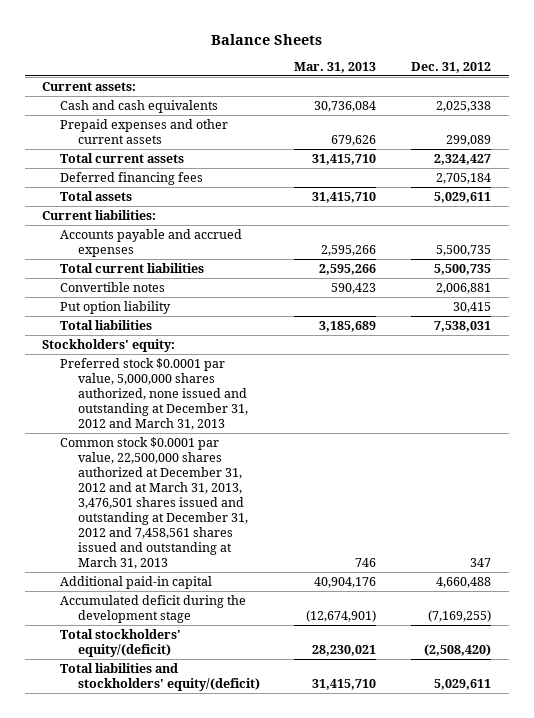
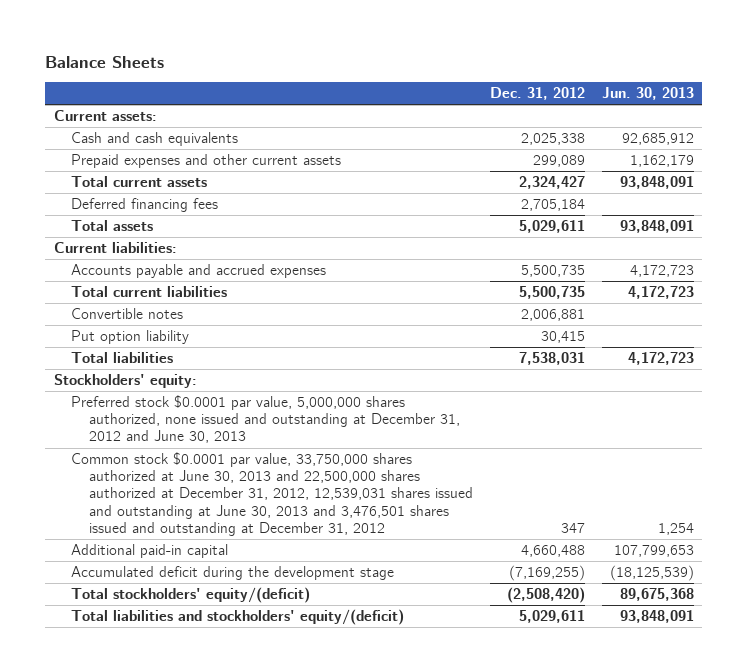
[294,62,377,74] Mar. 31, 2013 -> none
none -> [601,87,694,101] Jun. 30, 2013
[60,357,248,431] Preferred stock $0.0001 par value, 5,000,000 shares authorized, none issued and outstanding at December 31, 2012 and March 31, 2013 -> [71,395,460,444] Preferred stock $0.0001 par value, 5,000,000 shares authorized, none issued and outstanding at December 31, 2012 and June 30, 2013
[60,436,248,570] Common stock $0.0001 par value, 22,500,000 shares authorized at December 31, 2012 and at March 31, 2013, 3,476,501 shares issued and outstanding at December 31, 2012 and 7,458,561 shares issued and outstanding at March 31, 2013 -> [71,452,473,536] Common stock $0.0001 par value, 33,750,000 shares authorized at June 30, 2013 and 22,500,000 shares authorized at December 31, 2012, 12,539,031 shares issued and outstanding at June 30, 2013 and 3,476,501 shares issued and outstanding at December 31, 2012

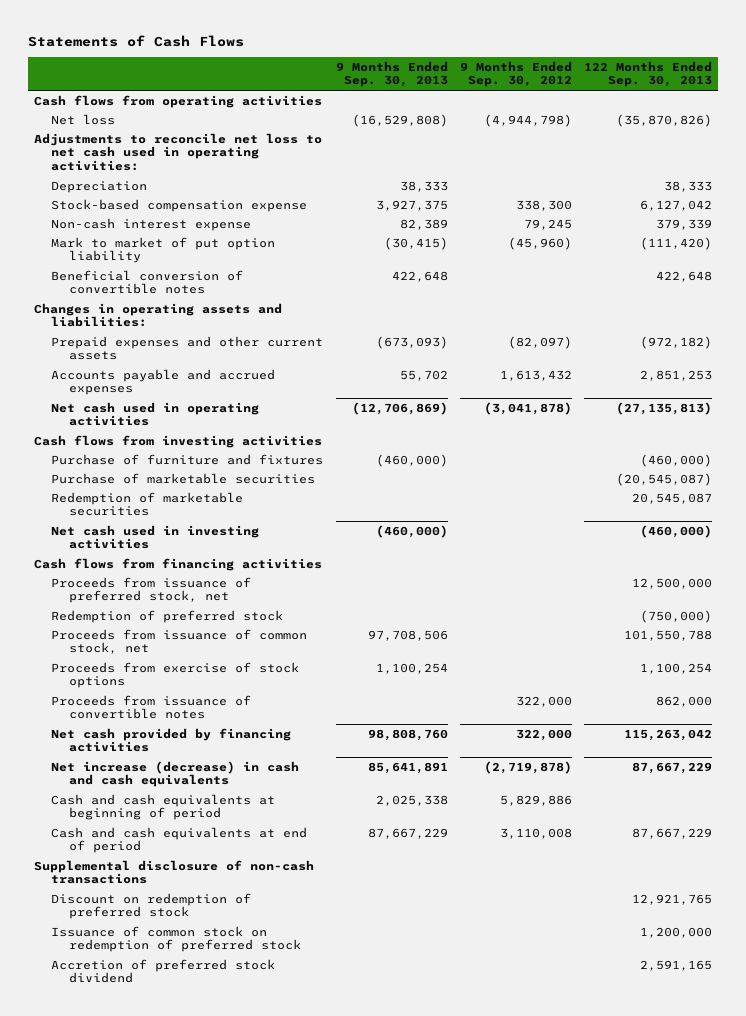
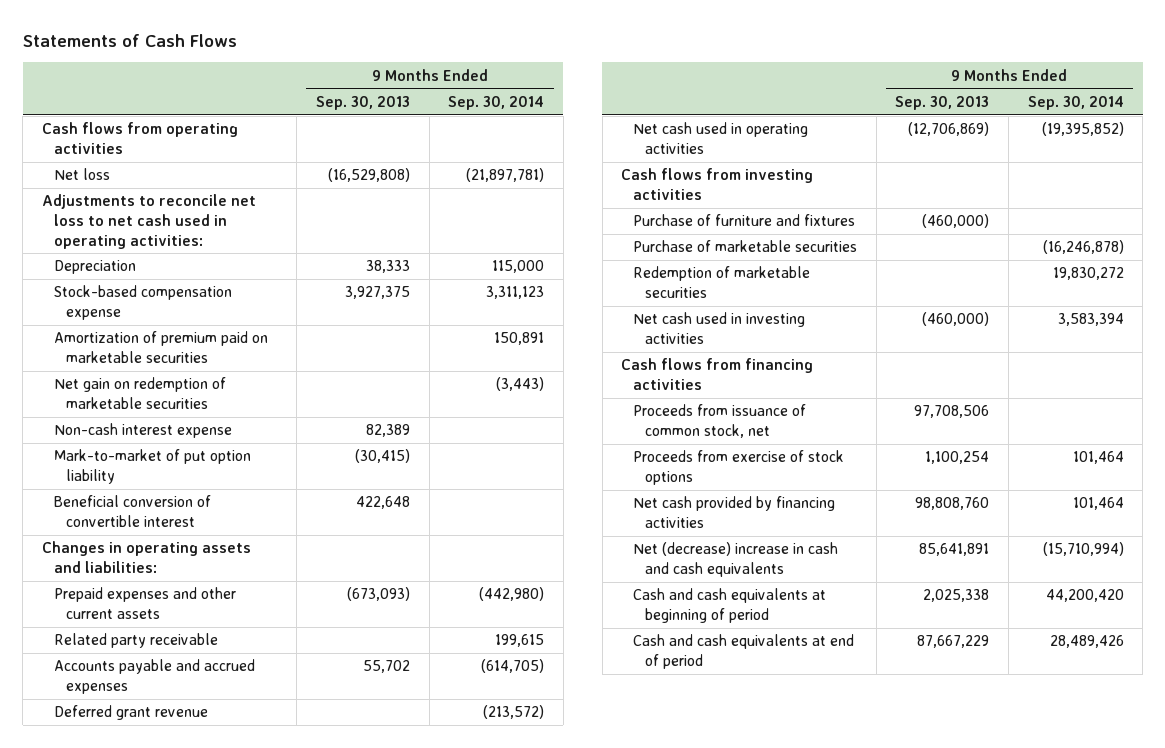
[459,60,572,88] 9 Months Ended Sep. 30, 2012 -> none
[583,60,712,88] 122 Months Ended Sep. 30, 2013 -> none
none -> [448,96,545,111] Sep. 30, 2014
none -> [53,331,268,363] Amortization of premium paid on marketable securities
none -> [53,377,226,409] Net gain on redemption of marketable securities
[51,236,276,264] Mark to market of put option liability -> [53,449,251,484] Mark-to-market of put option liability
[51,269,244,295] Beneficial conversion of convertible notes -> [53,495,211,527] Beneficial conversion of convertible interest
none -> [53,633,218,649] Related party receivable
none -> [53,705,208,721] Deferred grant revenue
[51,576,252,604] Proceeds from issuance of preferred stock, net -> none
[51,609,284,623] Redemption of preferred stock -> none
[51,694,252,720] Proceeds from issuance of convertible notes -> none
[51,760,300,788] Net increase (decrease) in cash and cash equivalents -> [633,542,839,577] Net (decrease) increase in cash and cash equivalents
[33,859,314,885] Supplemental disclosure of non-cash transactions -> none
[51,892,252,920] Discount on redemption of preferred stock -> none
[51,925,302,953] Issuance of common stock on redemption of preferred stock -> none
[51,958,276,984] Accretion of preferred stock dividend -> none

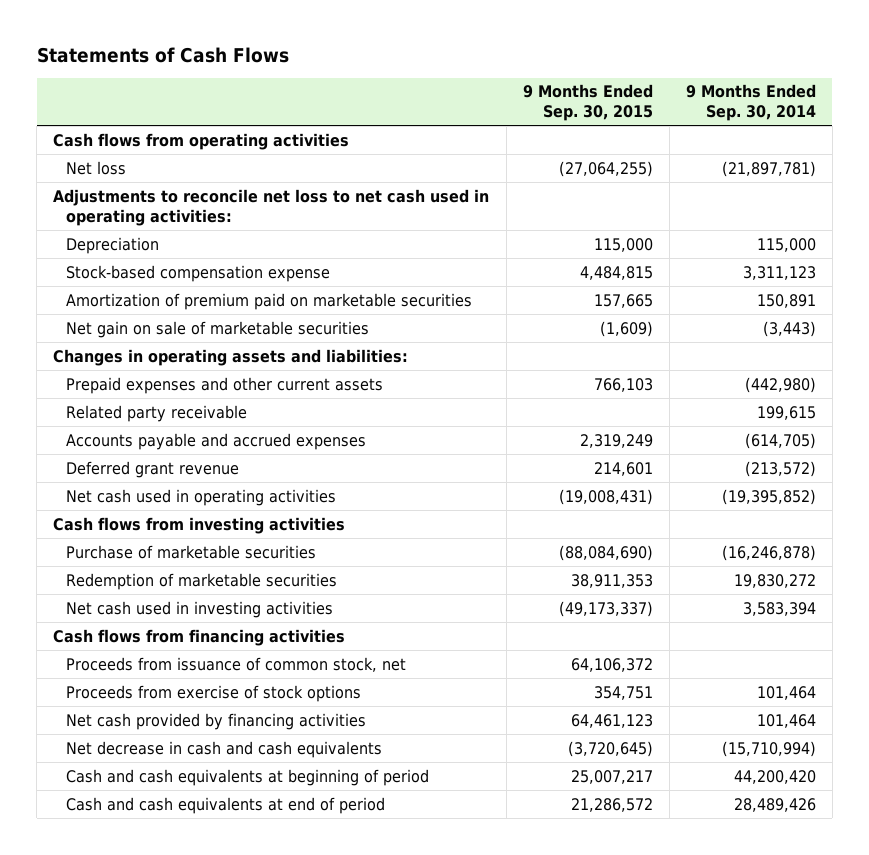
[315,96,410,111] Sep. 30, 2013 -> none
none -> [522,84,653,122] 9 Months Ended Sep. 30, 2015
[53,423,232,439] Non-cash interest expense -> none
[53,449,251,484] Mark-to-market of put option liability -> none
[53,495,211,527] Beneficial conversion of convertible interest -> none
[53,377,226,409] Net gain on redemption of marketable securities -> [66,320,370,338] Net gain on sale of marketable securities
[633,214,856,227] Purchase of furniture and fixtures -> none
[633,542,839,577] Net (decrease) increase in cash and cash equivalents -> [66,740,383,758] Net decrease in cash and cash equivalents

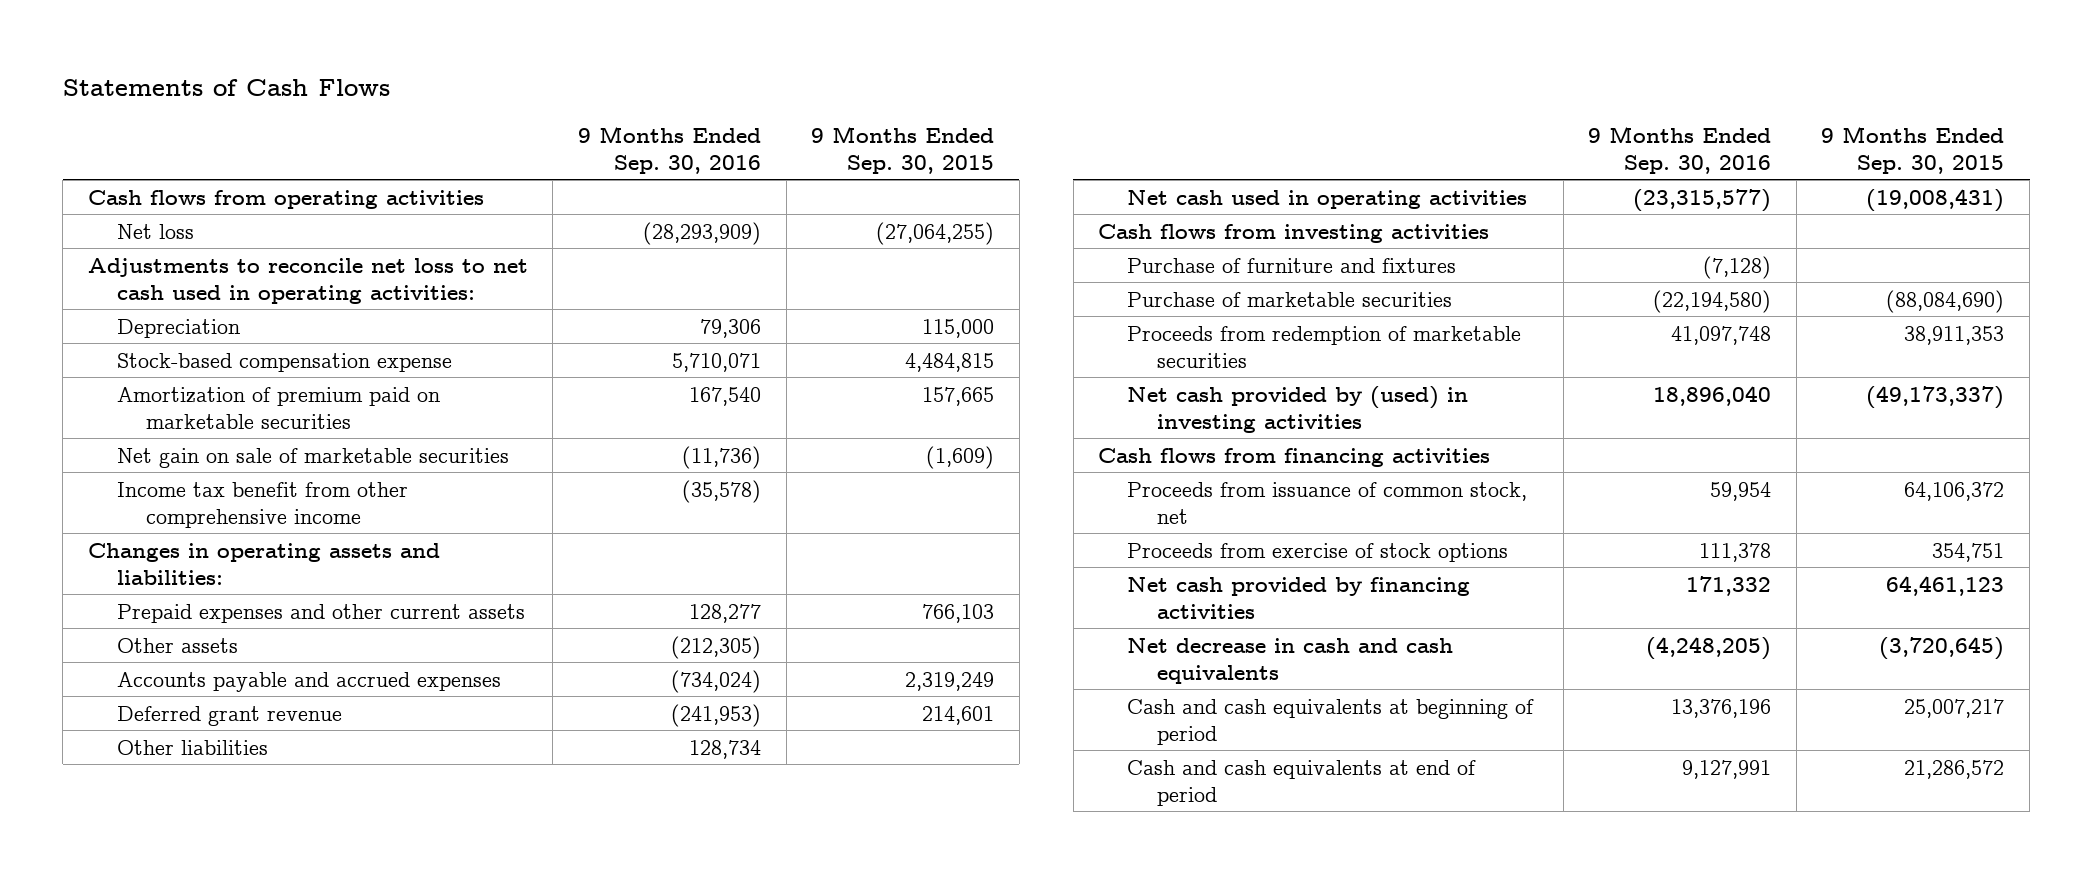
[685,84,816,122] 9 Months Ended Sep. 30, 2014 -> none
none -> [577,125,761,174] 9 Months Ended Sep. 30, 2016
none -> [117,481,409,528] Income tax benefit from other comprehensive income
[66,404,248,422] Related party receivable -> none
none -> [117,637,239,653] Other assets
none -> [117,739,269,755] Other liabilities
none -> [1127,257,1457,273] Purchase of furniture and fixtures
[66,572,338,590] Redemption of marketable securities -> [1127,325,1522,368] Proceeds from redemption of marketable securities
[66,600,334,618] Net cash used in investing activities -> [1127,385,1469,433] Net cash provided by (used) in investing activities

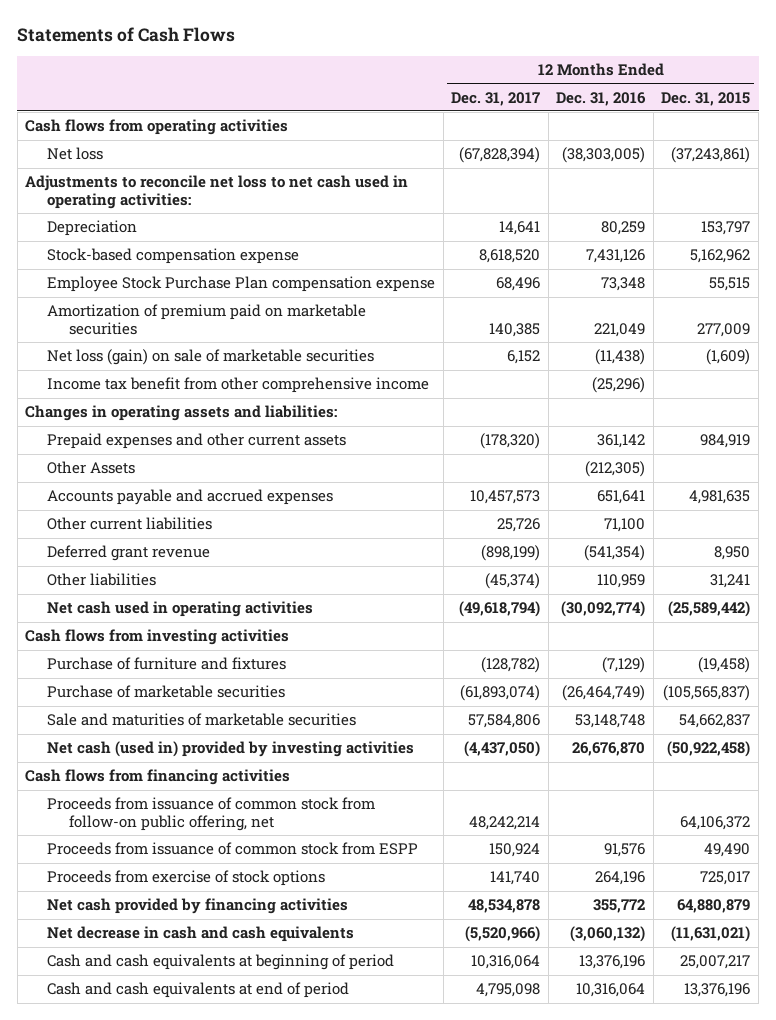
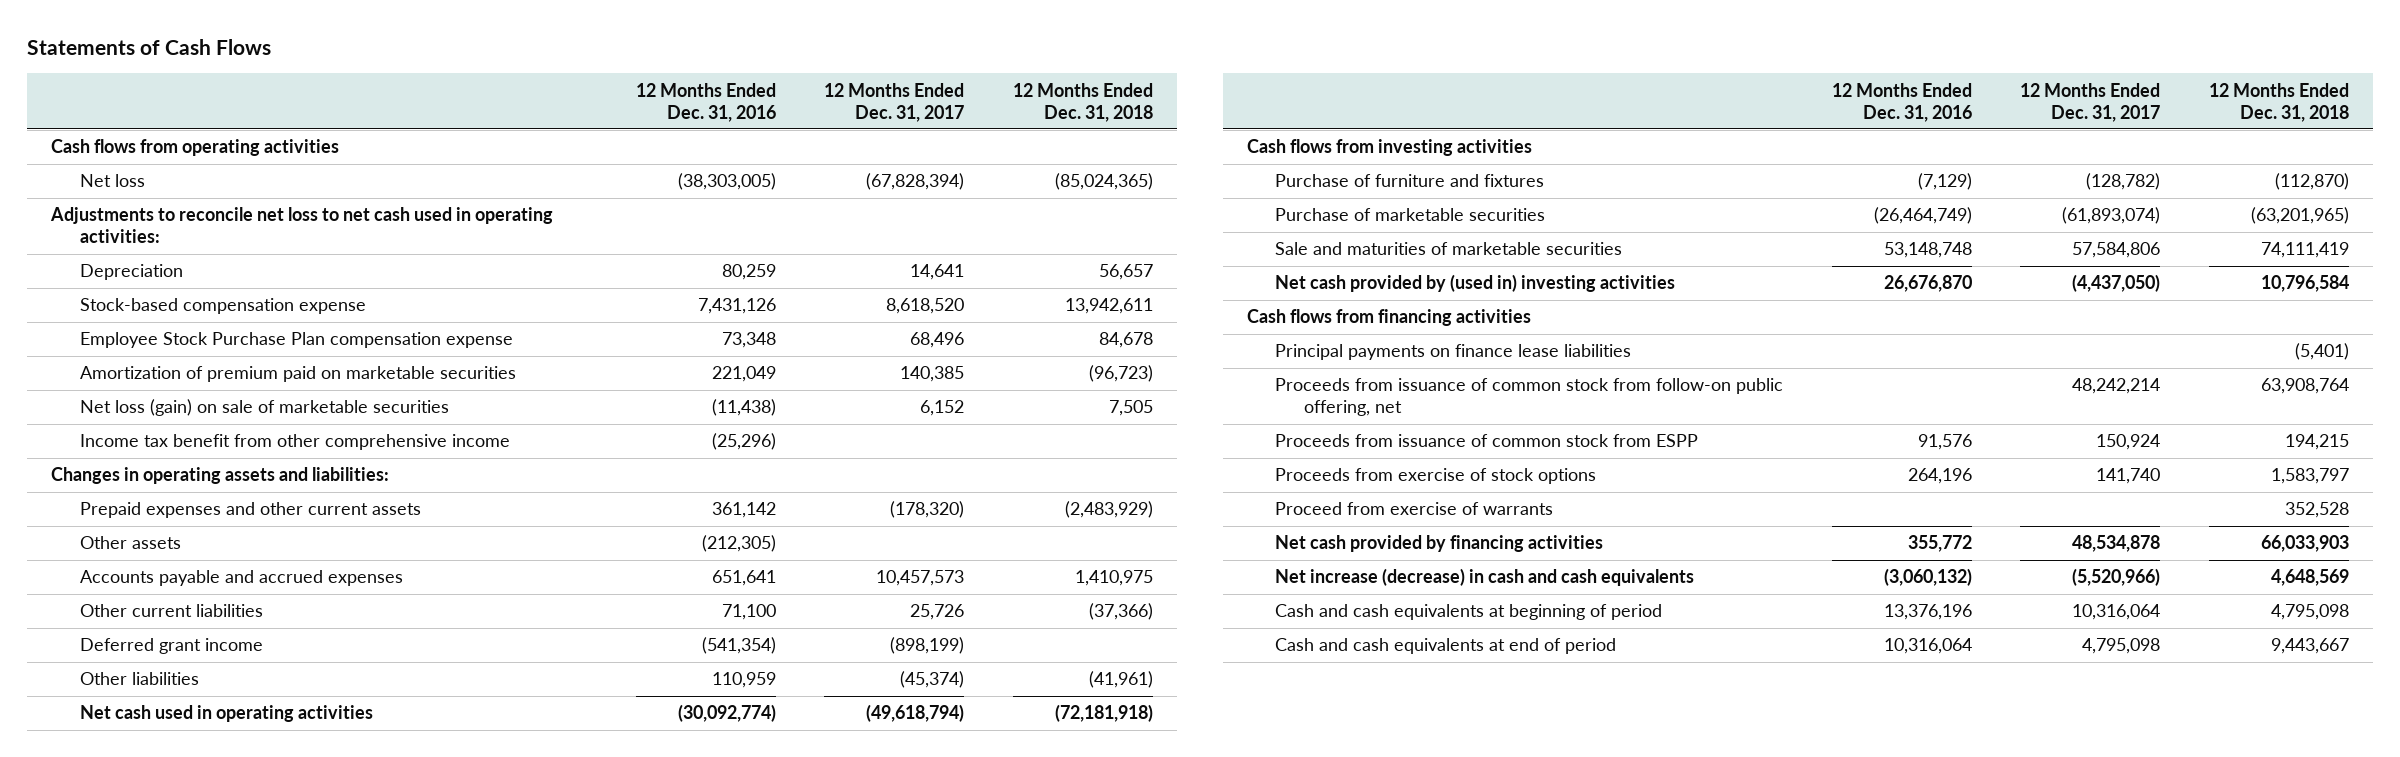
[661,91,751,106] Dec. 31, 2015 -> none
none -> [1012,82,1153,122] 12 Months Ended Dec. 31, 2018
[47,461,136,475] Other Assets -> [79,536,181,550] Other assets
[47,545,211,562] Deferred grant revenue -> [79,638,263,655] Deferred grant income
[47,741,415,758] Net cash (used in) provided by investing activities -> [1275,274,1676,293] Net cash provided by (used in) investing activities
none -> [1275,344,1632,361] Principal payments on finance lease liabilities
none -> [1275,502,1554,516] Proceed from exercise of warrants
[47,926,355,943] Net decrease in cash and cash equivalents -> [1275,568,1695,587] Net increase (decrease) in cash and cash equivalents

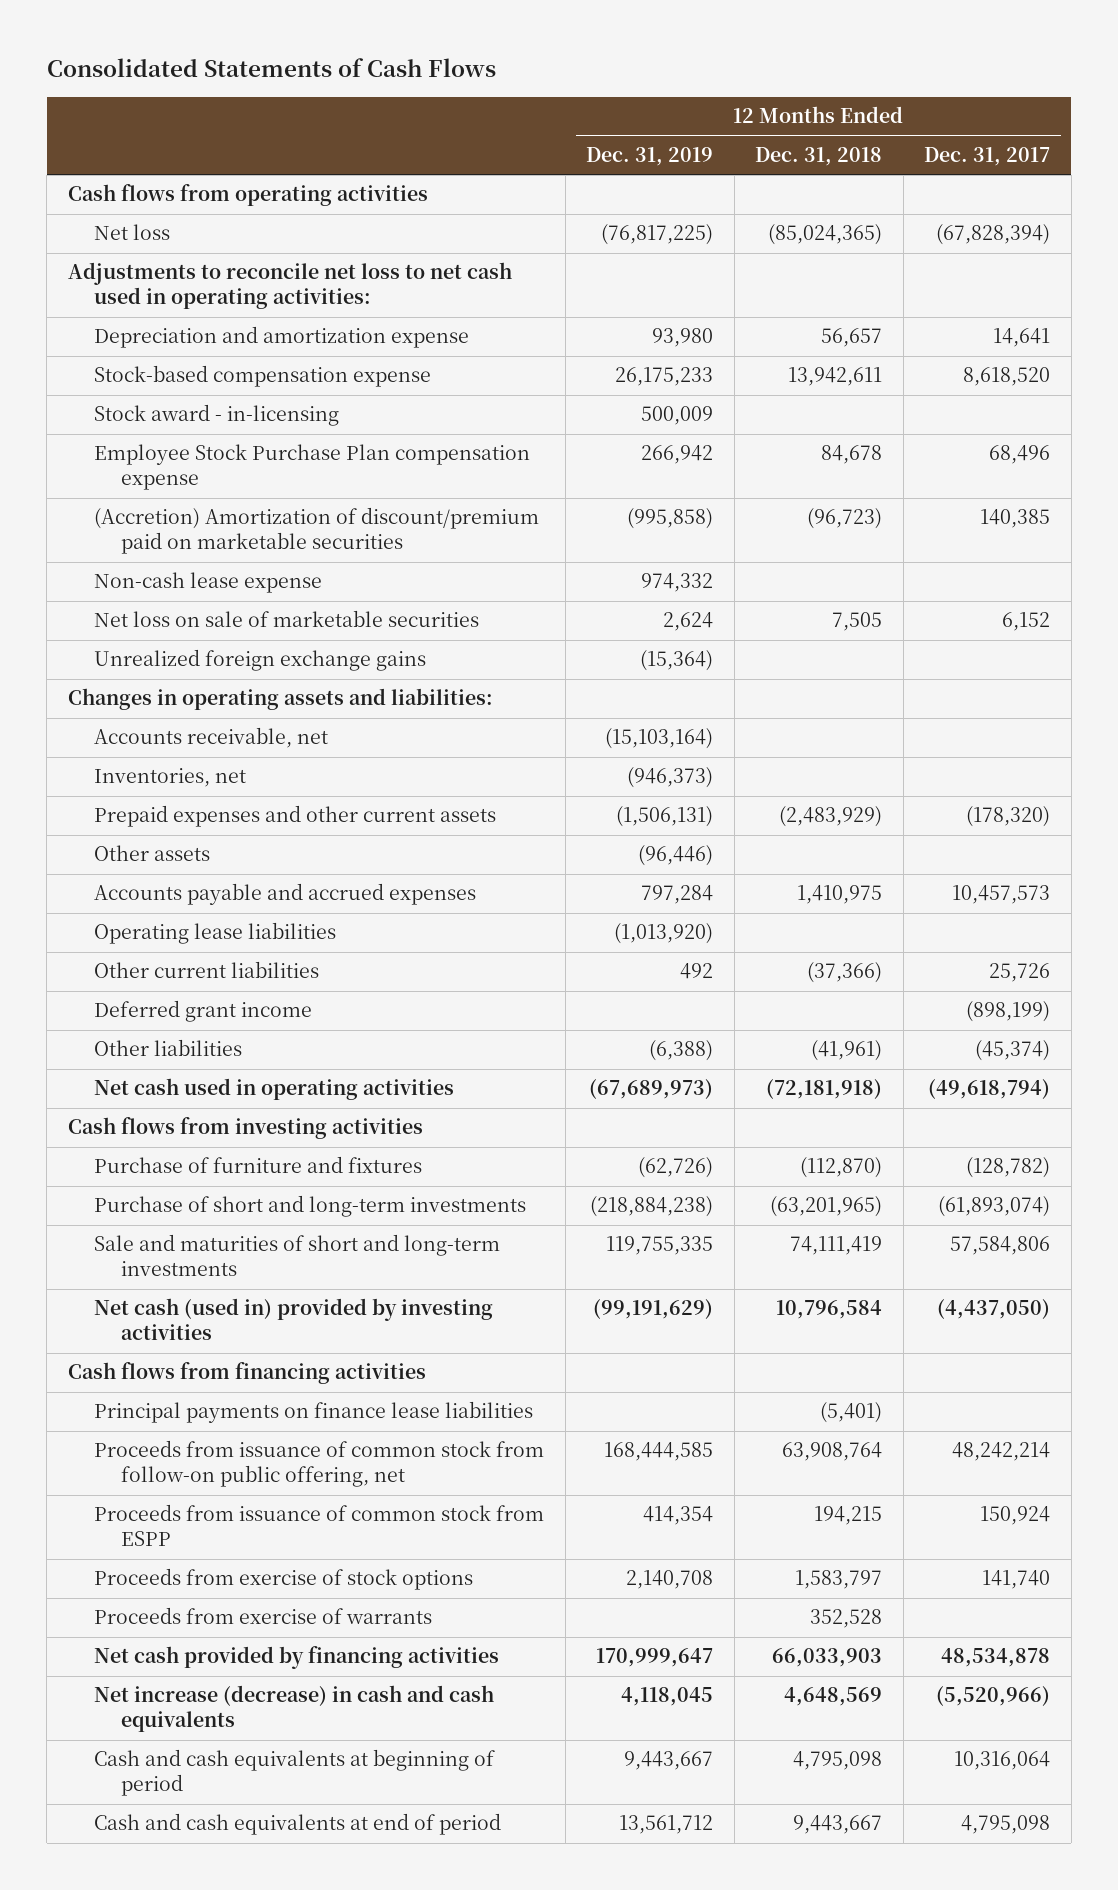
[26,39,271,56] Statements of Cash Flows -> [46,58,496,78] Consolidated Statements of Cash Flows
[635,82,776,122] 12 Months Ended Dec. 31, 2016 -> none
none -> [586,147,714,167] Dec. 31, 2019
[79,264,183,281] Depreciation -> [94,326,470,349] Depreciation and amortization expense
none -> [94,404,340,427] Stock award - in-licensing
[79,434,510,451] Income tax benefit from other comprehensive income -> none
[79,366,516,383] Amortization of premium paid on marketable securities -> [94,507,540,555] (Accretion) Amortization of discount/premium paid on marketable securities
none -> [94,572,323,594] Non-cash lease expense
[79,399,449,417] Net loss (gain) on sale of marketable securities -> [94,610,480,628] Net loss on sale of marketable securities
none -> [94,649,427,672] Unrealized foreign exchange gains
none -> [94,727,329,749] Accounts receivable, net
none -> [94,768,247,788] Inventories, net
none -> [94,922,337,945] Operating lease liabilities
[1275,208,1546,222] Purchase of marketable securities -> [94,1195,527,1218] Purchase of short and long-term investments
[1275,242,1623,256] Sale and maturities of marketable securities -> [94,1234,501,1277] Sale and maturities of short and long-term investments
[1275,274,1676,293] Net cash provided by (used in) investing activities -> [94,1298,494,1341] Net cash (used in) provided by investing activities
[1275,502,1554,516] Proceed from exercise of warrants -> [94,1607,433,1625] Proceeds from exercise of warrants

